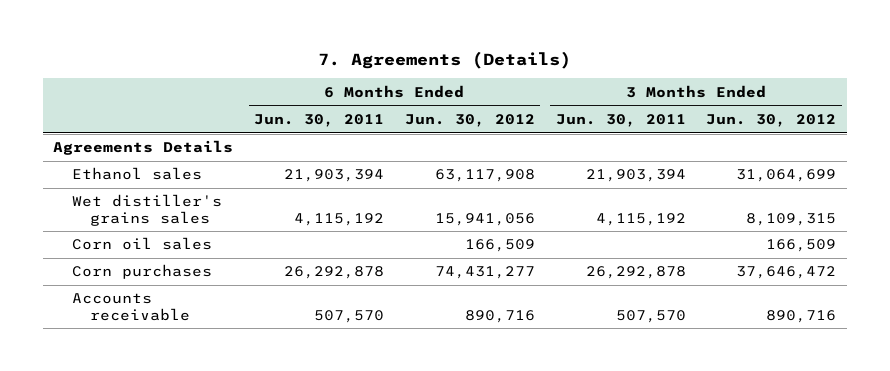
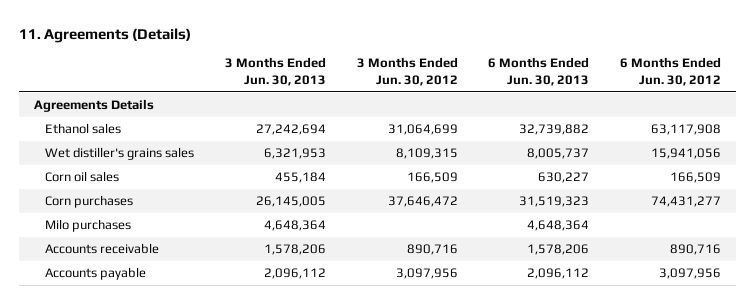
[317,50,571,69] 7. Agreements (Details) -> [18,27,191,43] 11. Agreements (Details)
[254,114,385,128] Jun. 30, 2011 -> none
[555,114,686,128] Jun. 30, 2011 -> none
none -> [225,57,327,87] 3 Months Ended Jun. 30, 2013
none -> [488,57,590,87] 6 Months Ended Jun. 30, 2013
none -> [45,218,132,232] Milo purchases
none -> [45,266,147,280] Accounts payable

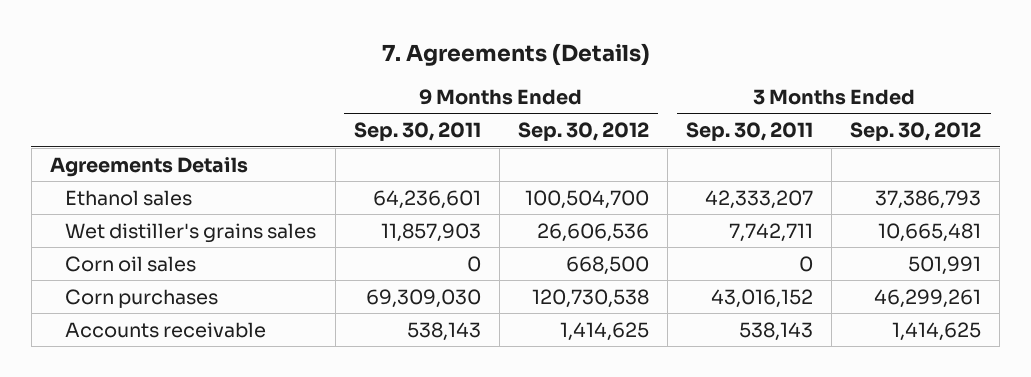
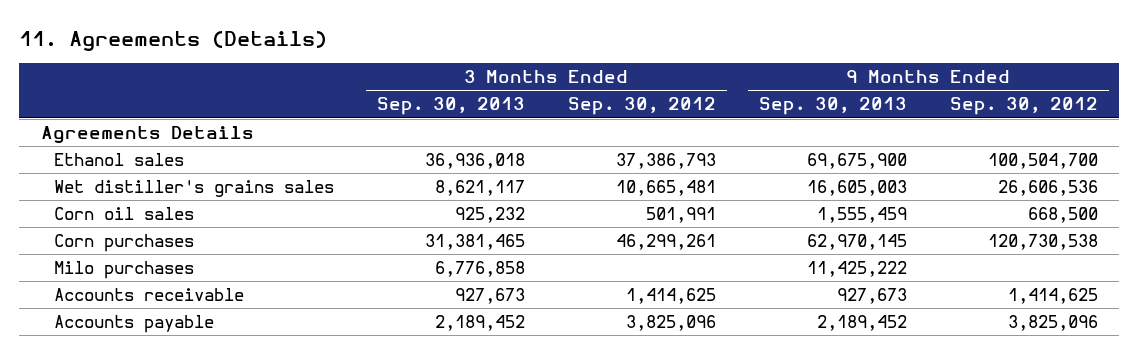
[381,43,650,67] 7. Agreements (Details) -> [19,30,328,51] 11. Agreements (Details)
[353,122,481,142] Sep. 30, 2011 -> none
[686,122,814,142] Sep. 30, 2011 -> none
none -> [376,97,525,116] Sep. 30, 2013
none -> [758,97,907,116] Sep. 30, 2013
none -> [53,261,194,280] Milo purchases
none -> [53,315,214,334] Accounts payable

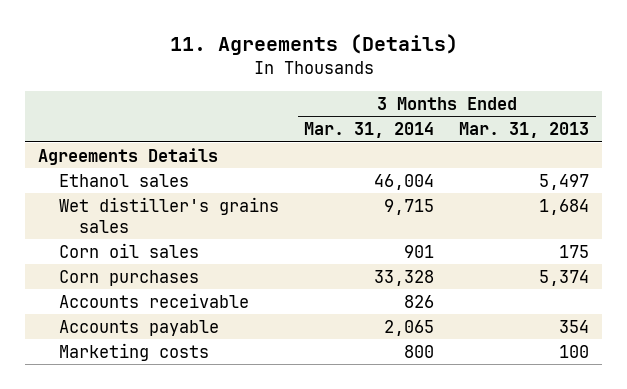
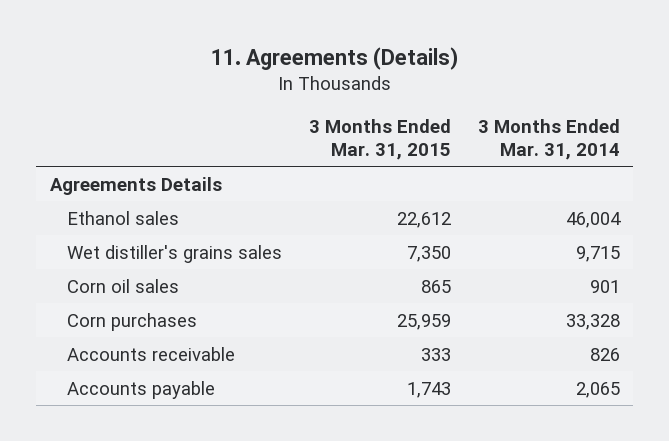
[459,122,590,139] Mar. 31, 2013 -> none
none -> [308,118,451,160] 3 Months Ended Mar. 31, 2015
[58,342,209,361] Marketing costs -> none

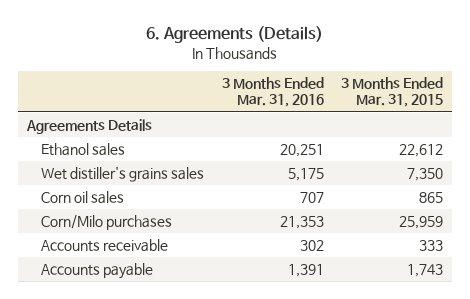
[210,47,458,71] 11. Agreements (Details) -> [145,26,323,44] 6. Agreements (Details)
[477,118,620,160] 3 Months Ended Mar. 31, 2014 -> none
none -> [221,77,324,108] 3 Months Ended Mar. 31, 2016
[66,312,197,331] Corn purchases -> [41,214,173,230] Corn/Milo purchases

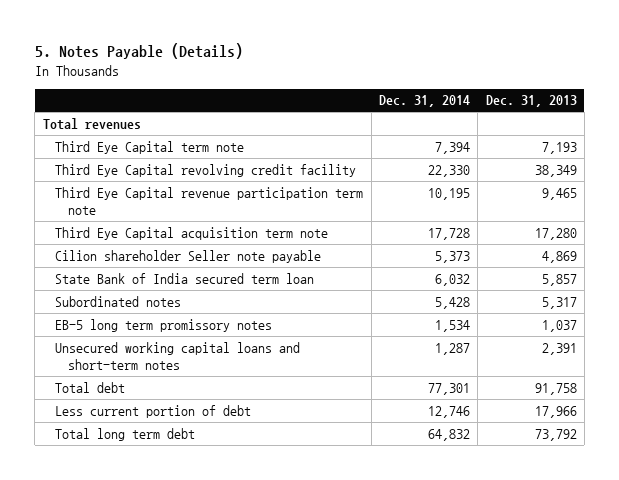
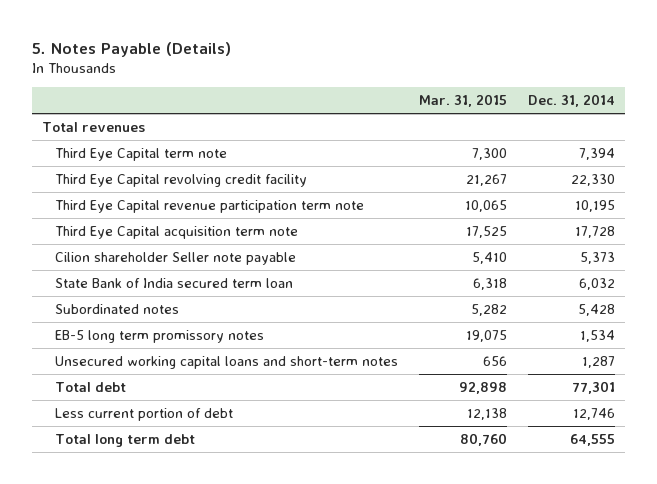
[485,95,577,108] Dec. 31, 2013 -> none
none -> [418,94,507,108] Mar. 31, 2015
[428,428,471,441] 64,832 -> [569,433,615,446] 64,555

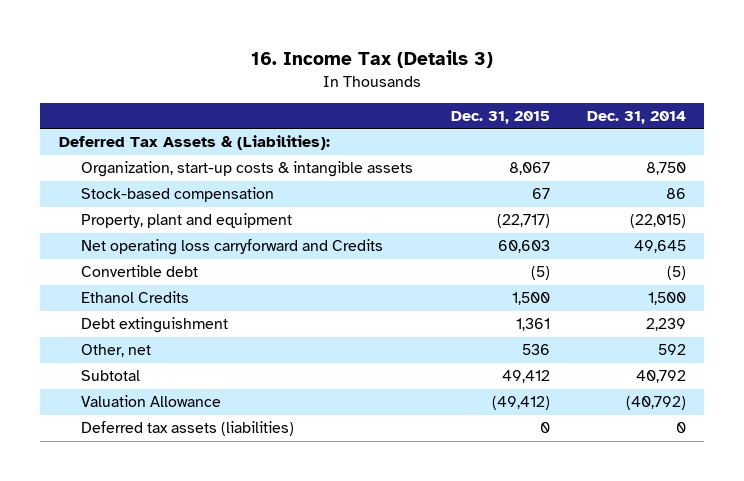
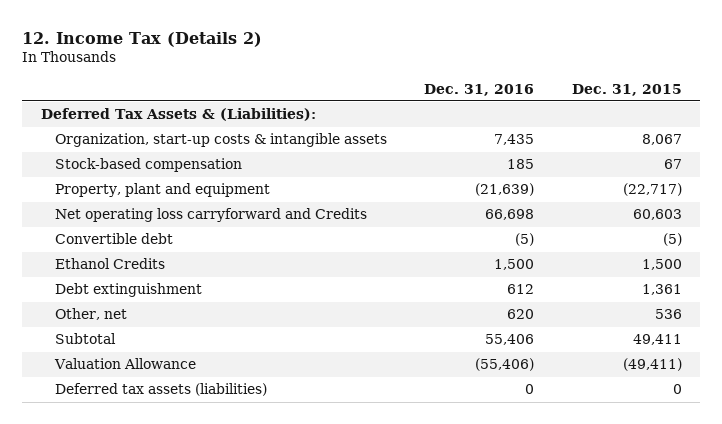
[251,50,494,69] 16. Income Tax (Details 3) -> [22,31,263,47] 12. Income Tax (Details 2)
[586,111,686,125] Dec. 31, 2014 -> none
none -> [424,83,535,96] Dec. 31, 2016
[501,370,550,384] 49,412 -> [632,334,682,346] 49,411
[491,396,550,411] (49,412) -> [622,358,682,372] (49,411)

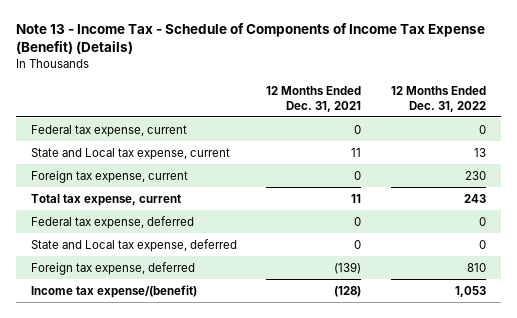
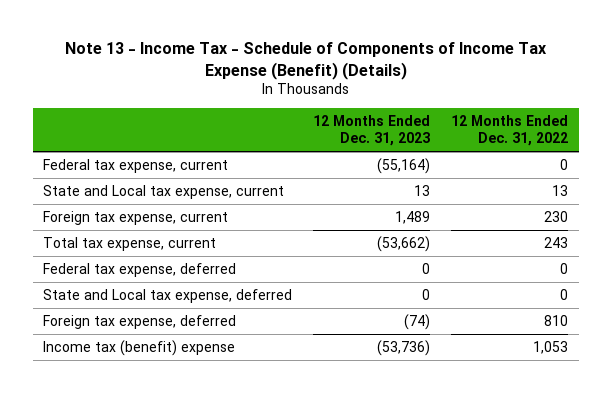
[266,85,362,112] 12 Months Ended Dec. 31, 2021 -> none
none -> [313,114,431,146] 12 Months Ended Dec. 31, 2023
[30,284,197,298] Income tax expense/(benefit) -> [43,339,236,356] Income tax (benefit) expense

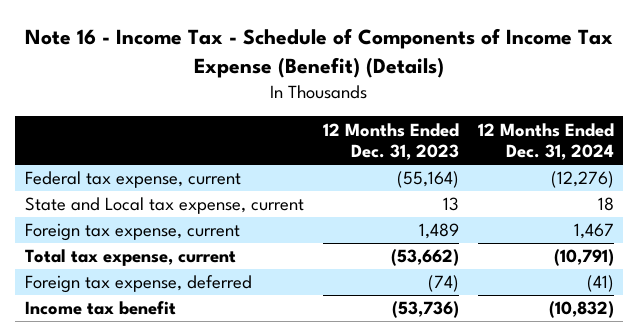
[64,42,547,80] Note 13 - Income Tax - Schedule of Components of Income Tax Expense (Benefit) (Details) -> [25,27,614,78] Note 16 - Income Tax - Schedule of Components of Income Tax Expense (Benefit) (Details)
[451,114,569,146] 12 Months Ended Dec. 31, 2022 -> none
none -> [477,122,614,161] 12 Months Ended Dec. 31, 2024
[43,262,237,277] Federal tax expense, deferred -> none
[43,288,293,303] State and Local tax expense, deferred -> none
[43,339,236,356] Income tax (benefit) expense -> [24,301,176,316] Income tax benefit

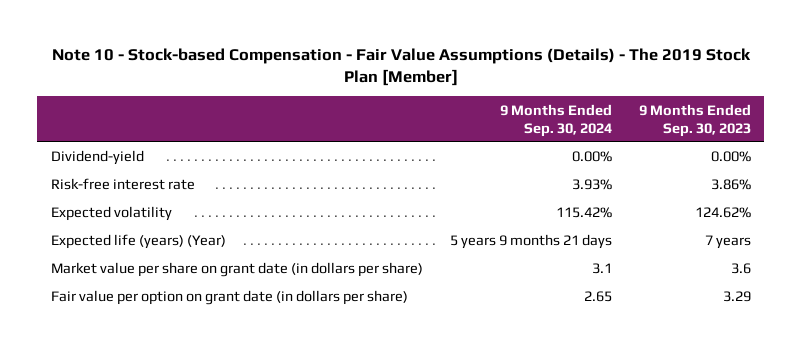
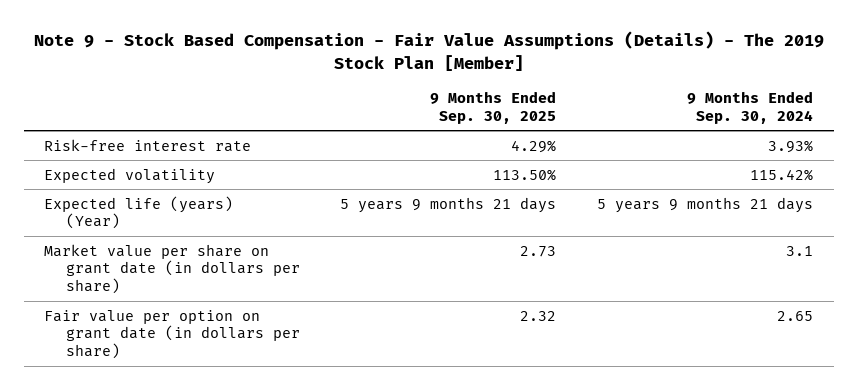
[51,47,751,86] Note 10 - Stock-based Compensation - Fair Value Assumptions (Details) - The 2019 Stock Plan [Member] -> [33,31,824,71] Note 9 - Stock Based Compensation - Fair Value Assumptions (Details) - The 2019 Stock Plan [Member]
[638,103,751,137] 9 Months Ended Sep. 30, 2023 -> none
none -> [430,90,557,124] 9 Months Ended Sep. 30, 2025
[50,150,144,166] Dividend-yield -> none

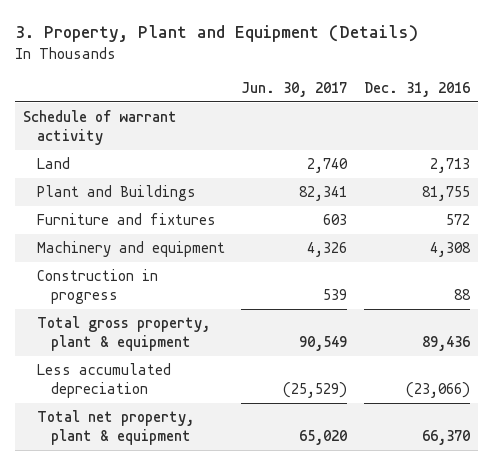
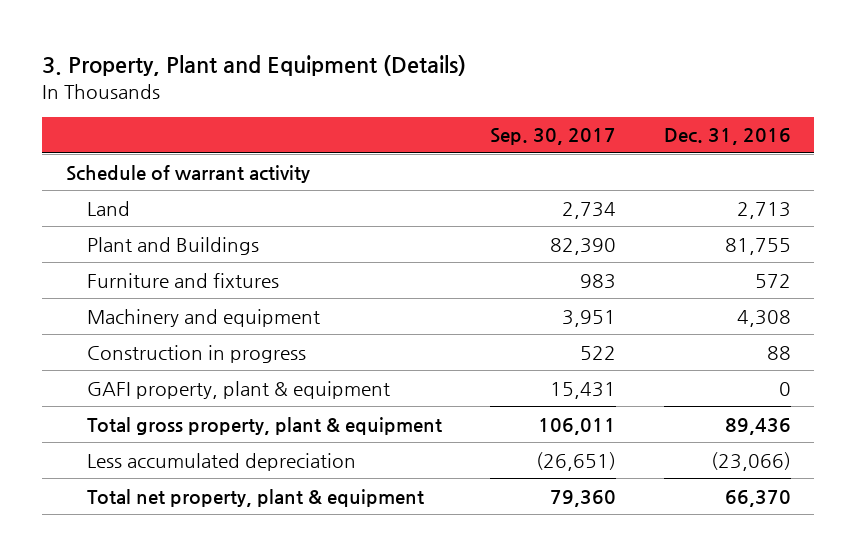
[241,82,348,98] Jun. 30, 2017 -> none
none -> [490,128,617,146] Sep. 30, 2017
none -> [87,380,391,399] GAFI property, plant & equipment

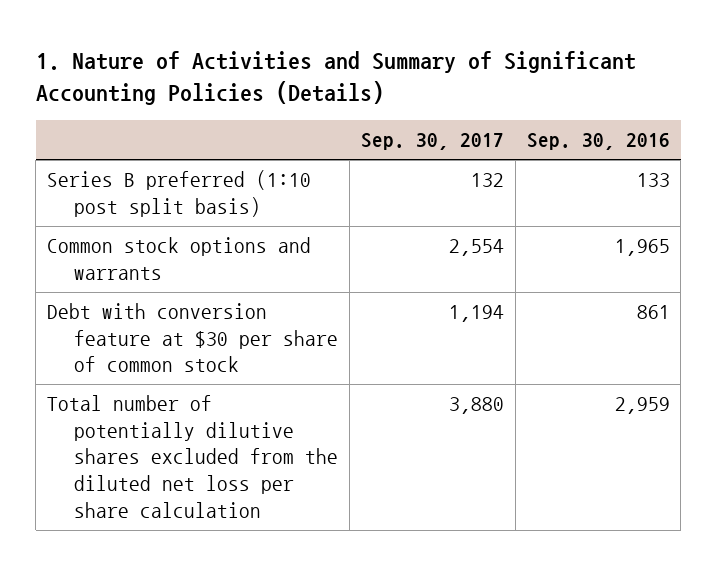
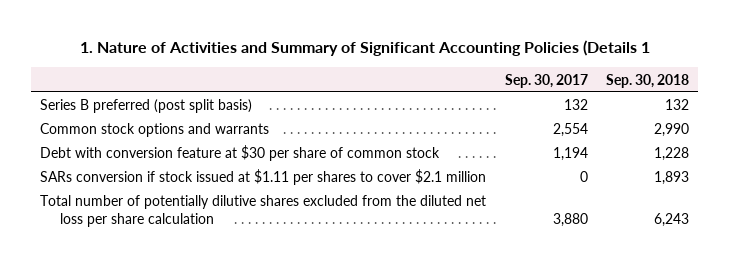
[35,50,636,105] 1. Nature of Activities and Summary of Significant Accounting Policies (Details) -> [79,40,650,57] 1. Nature of Activities and Summary of Significant Accounting Policies (Details 1
[526,133,670,151] Sep. 30, 2016 -> none
none -> [605,73,689,88] Sep. 30, 2018
[46,170,311,217] Series B preferred (1:10 post split basis) -> [40,99,253,114] Series B preferred (post split basis)
none -> [40,169,487,186] SARs conversion if stock issued at $1.11 per shares to cover $2.1 million

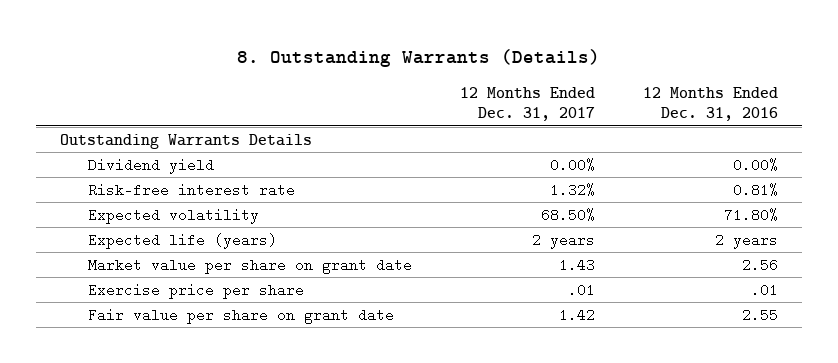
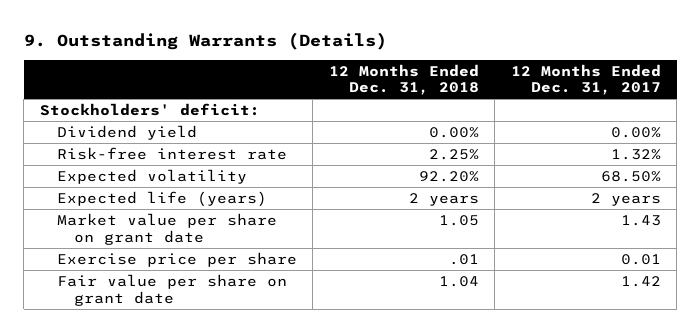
[236,48,600,67] 8. Outstanding Warrants (Details) -> [23,31,387,50] 9. Outstanding Warrants (Details)
[642,86,778,122] 12 Months Ended Dec. 31, 2016 -> none
none -> [328,63,479,96] 12 Months Ended Dec. 31, 2018
[60,133,313,149] Outstanding Warrants Details -> none
none -> [39,102,260,116] Stockholders' deficit:
[567,282,595,297] .01 -> [620,253,661,265] 0.01

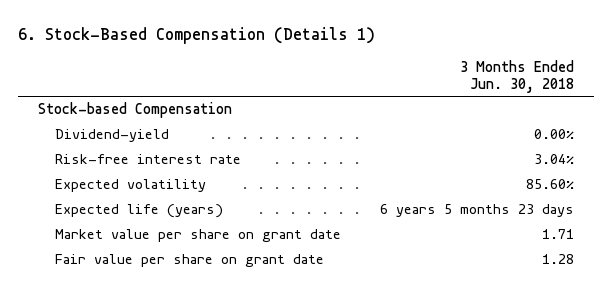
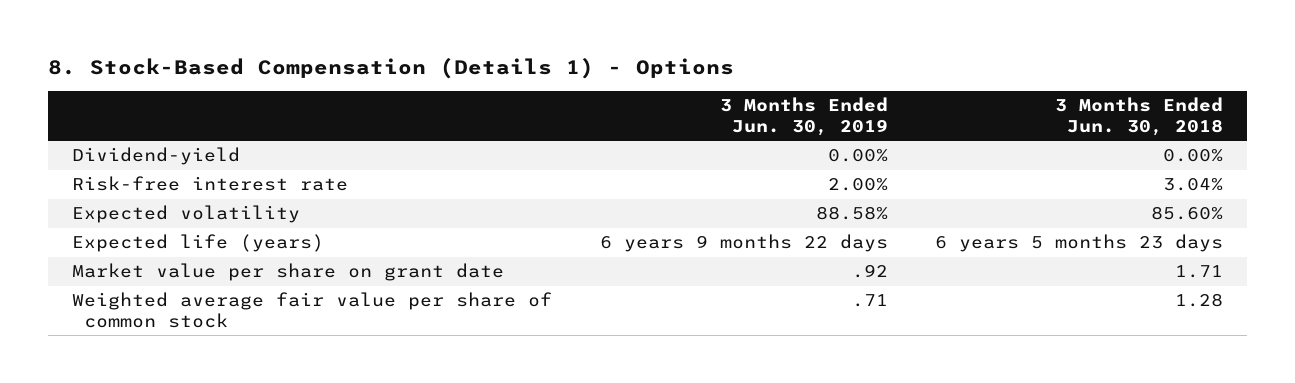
[18,27,376,45] 6. Stock-Based Compensation (Details 1) -> [47,58,734,80] 8. Stock-Based Compensation (Details 1) - Options
none -> [719,97,888,136] 3 Months Ended Jun. 30, 2019
[37,102,232,119] Stock-based Compensation -> none
[55,254,325,268] Fair value per share on grant date -> [71,292,552,328] Weighted average fair value per share of common stock

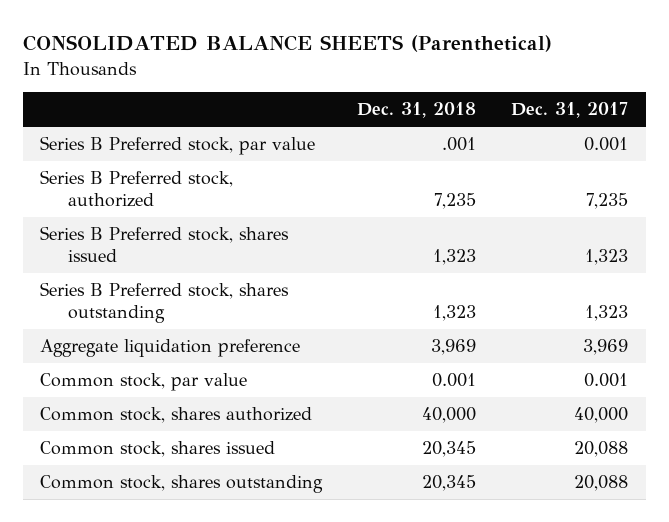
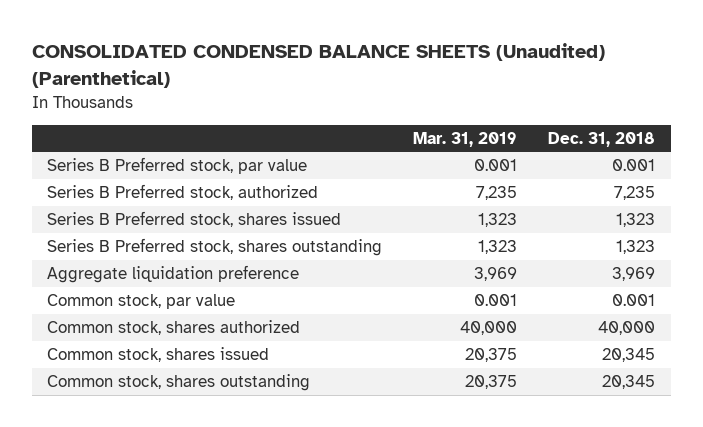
[22,35,552,53] CONSOLIDATED BALANCE SHEETS (Parenthetical) -> [32,43,606,88] CONSOLIDATED CONDENSED BALANCE SHEETS (Unaudited) (Parenthetical)
[511,102,629,119] Dec. 31, 2017 -> none
none -> [413,131,518,147] Mar. 31, 2019
[442,137,477,152] .001 -> [612,159,656,172] 0.001

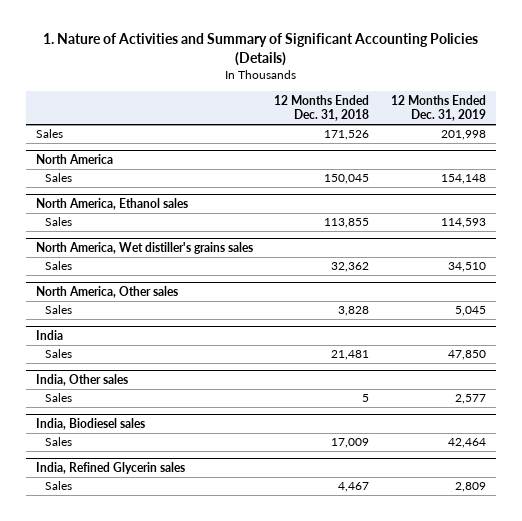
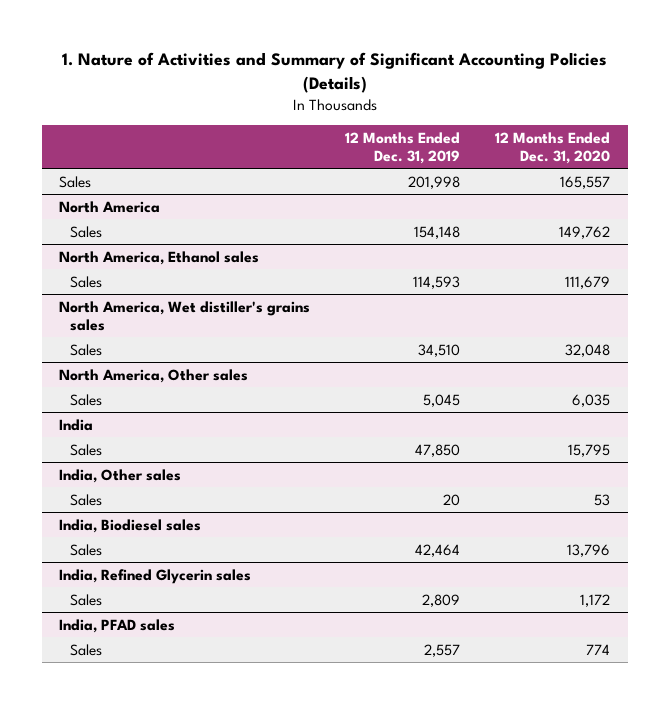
[274,94,370,122] 12 Months Ended Dec. 31, 2018 -> none
none -> [495,131,611,164] 12 Months Ended Dec. 31, 2020
[454,394,486,405] 2,577 -> [443,493,461,506] 20
none -> [59,618,176,633] India, PFAD sales
none -> [70,643,103,656] Sales

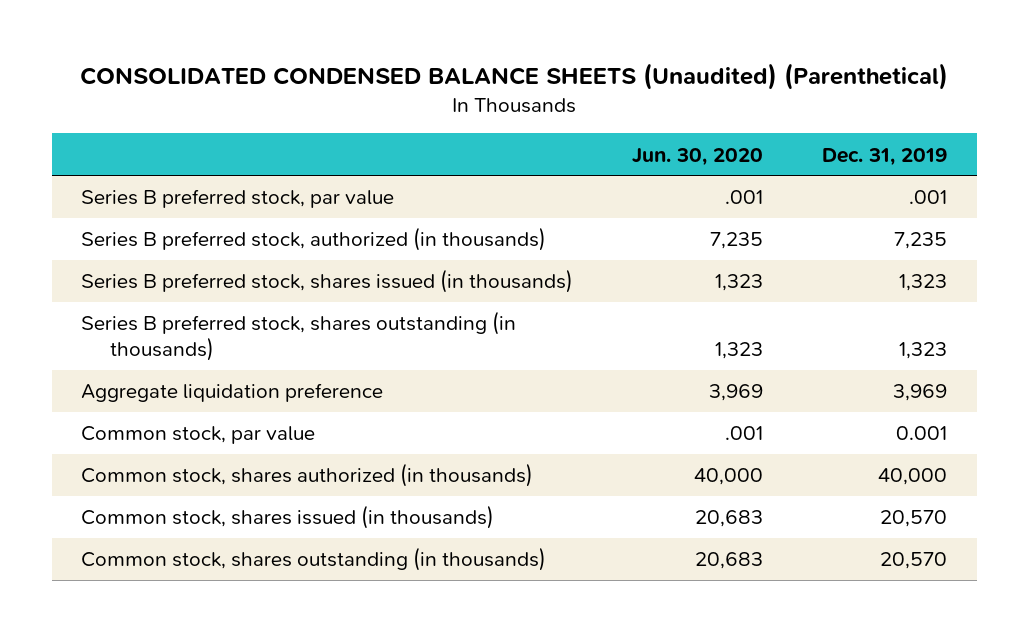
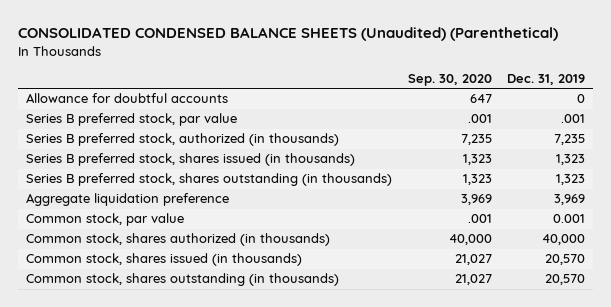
[632,147,764,166] Jun. 30, 2020 -> none
none -> [407,74,492,87] Sep. 30, 2020
none -> [25,93,228,104] Allowance for doubtful accounts

